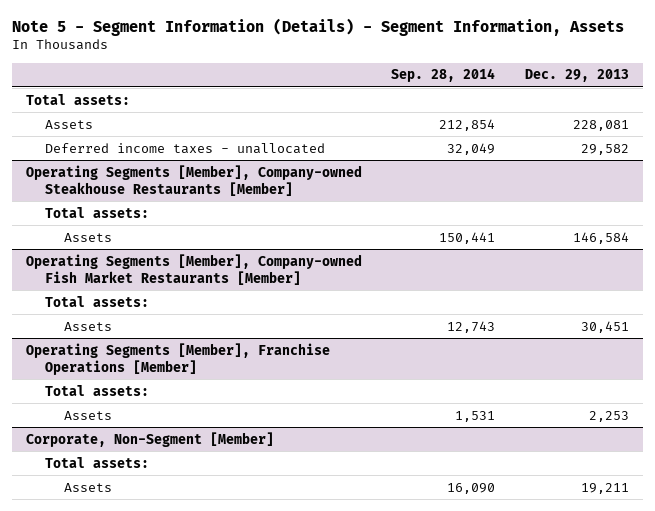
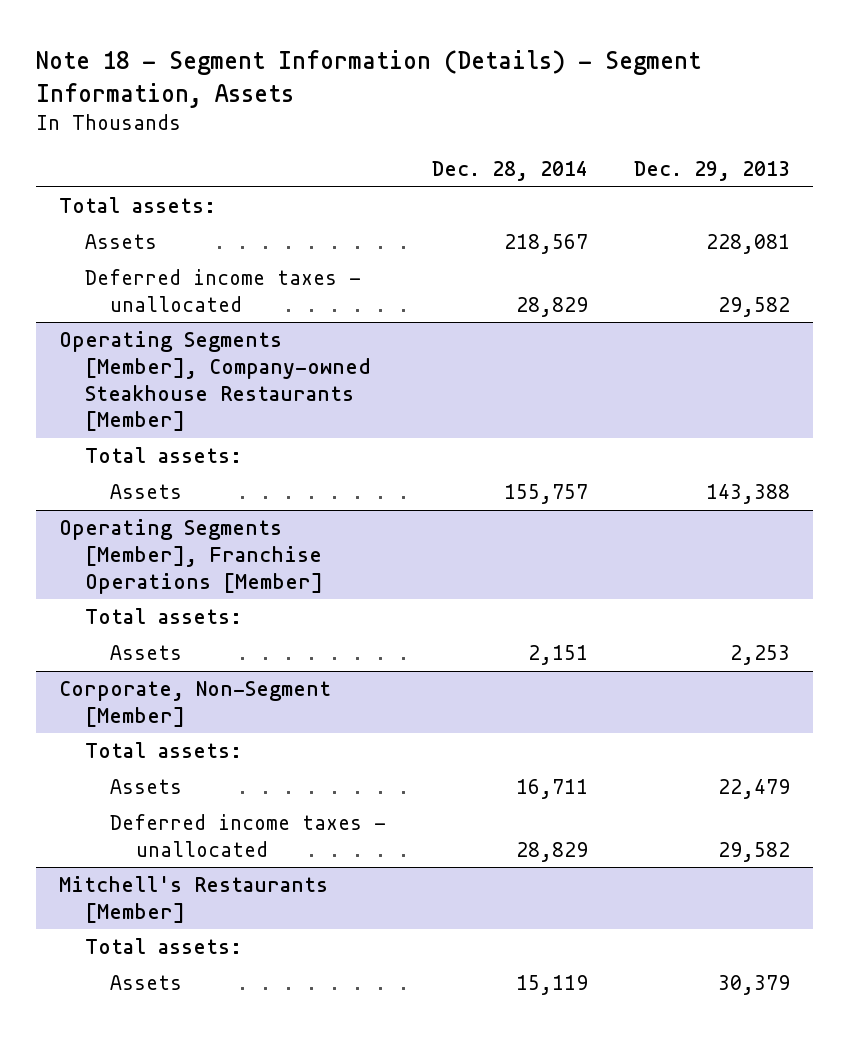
[11,17,624,36] Note 5 - Segment Information (Details) - Segment Information, Assets -> [36,49,702,108] Note 18 - Segment Information (Details) - Segment Information, Assets
[391,68,496,83] Sep. 28, 2014 -> none
none -> [432,161,589,182] Dec. 28, 2014
[26,253,363,285] Operating Segments [Member], Company-owned Fish Market Restaurants [Member] -> none
[44,295,149,307] Total assets: -> none
[63,321,112,331] Assets -> none
[572,231,629,244] 146,584 -> [705,484,790,505] 143,388
[580,482,629,494] 19,211 -> [717,779,790,800] 22,479
none -> [110,814,387,857] Deferred income taxes - unallocated
none -> [59,876,329,923] Mitchell's Restaurants [Member]
none -> [84,938,242,955] Total assets:
none -> [110,975,183,991] Assets

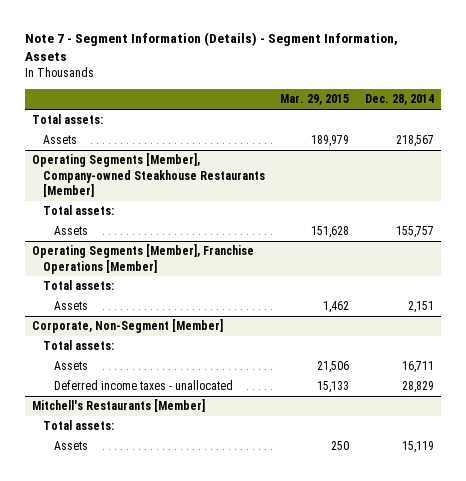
[36,49,702,108] Note 18 - Segment Information (Details) - Segment Information, Assets -> [24,31,398,62] Note 7 - Segment Information (Details) - Segment Information, Assets
[633,161,790,182] Dec. 29, 2013 -> none
none -> [280,94,350,106] Mar. 29, 2015
[84,269,361,312] Deferred income taxes - unallocated -> none

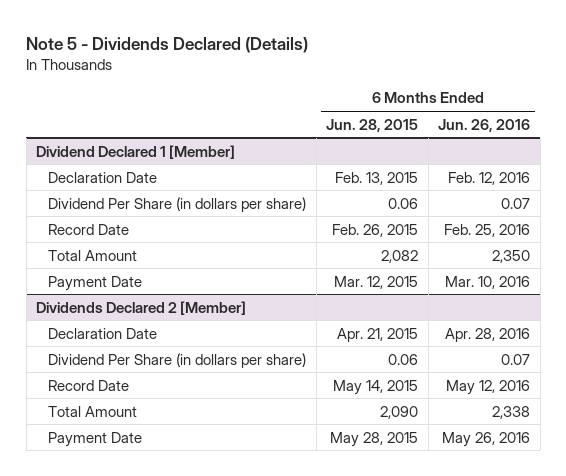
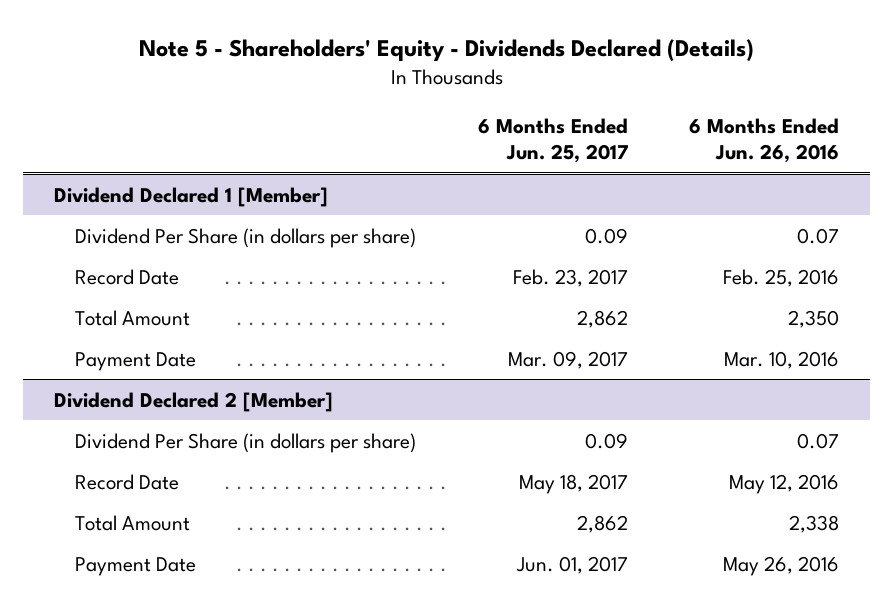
[26,36,309,53] Note 5 - Dividends Declared (Details) -> [138,38,754,61] Note 5 - Shareholders' Equity - Dividends Declared (Details)
[326,118,419,132] Jun. 28, 2015 -> none
none -> [477,117,628,163] 6 Months Ended Jun. 25, 2017
[48,171,158,183] Declaration Date -> none
[48,327,158,339] Declaration Date -> none
[36,300,247,315] Dividends Declared 2 [Member] -> [54,391,334,412] Dividend Declared 2 [Member]

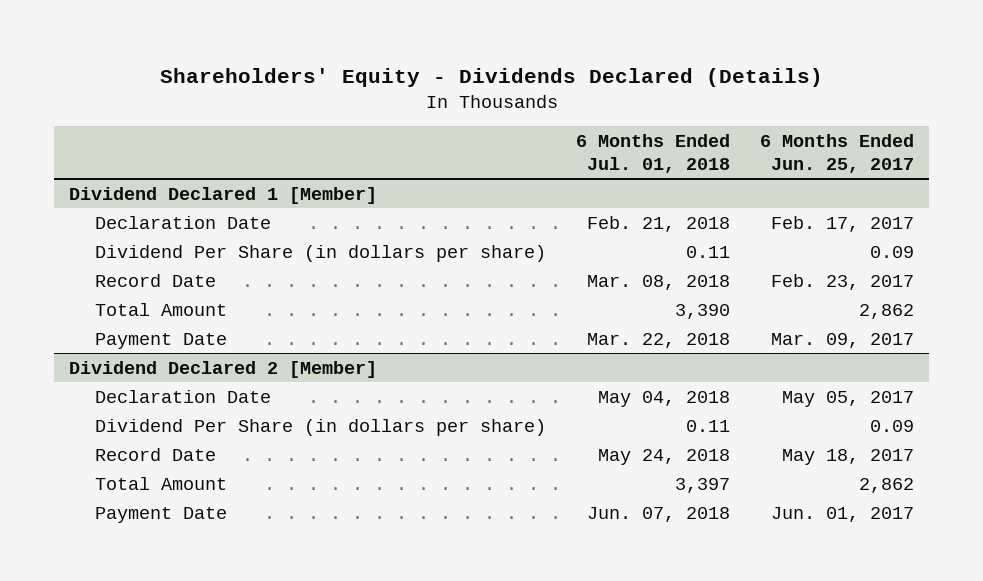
[138,38,754,61] Note 5 - Shareholders' Equity - Dividends Declared (Details) -> [159,67,823,87] Shareholders' Equity - Dividends Declared (Details)
[689,117,840,163] 6 Months Ended Jun. 26, 2016 -> none
none -> [576,134,731,173] 6 Months Ended Jul. 01, 2018
none -> [95,215,272,229] Declaration Date
none -> [95,389,272,403] Declaration Date

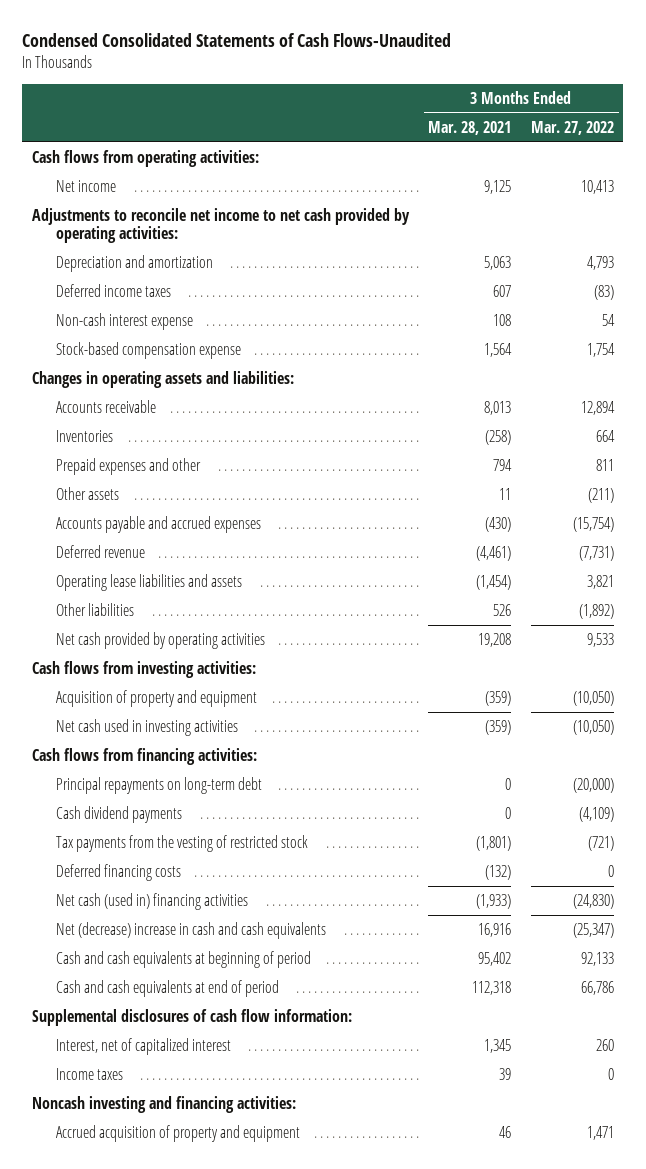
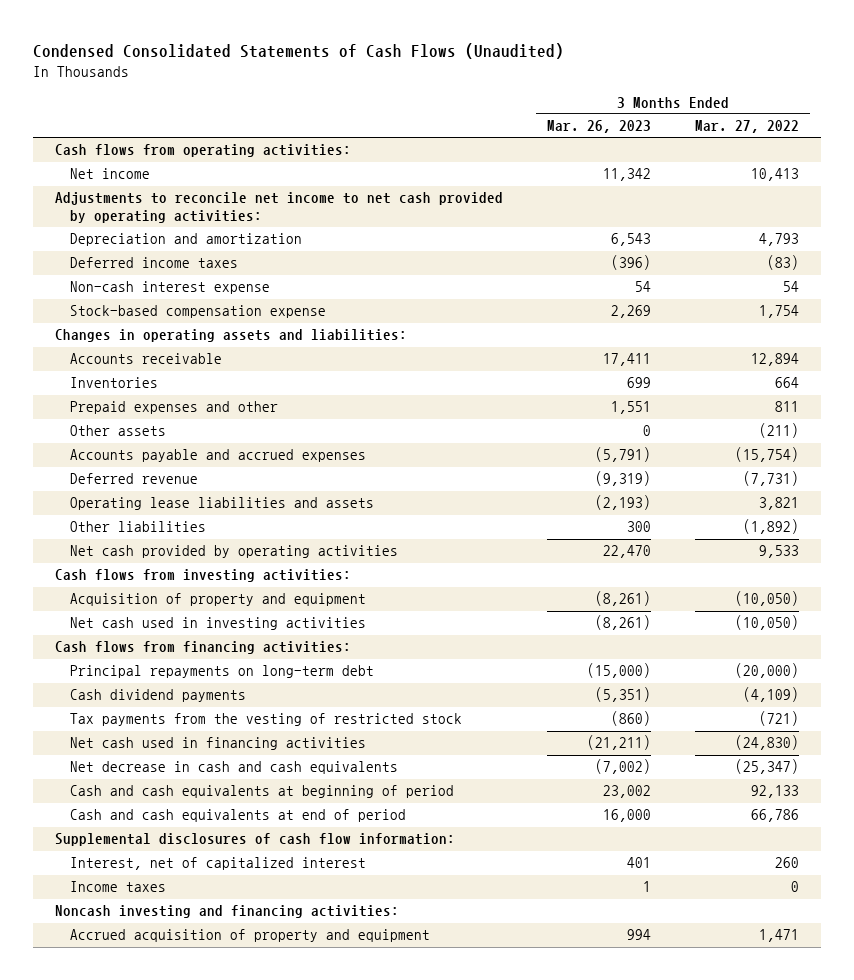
[22,32,452,47] Condensed Consolidated Statements of Cash Flows-Unaudited -> [32,42,564,59] Condensed Consolidated Statements of Cash Flows (Unaudited)
[428,120,512,135] Mar. 28, 2021 -> none
none -> [546,120,651,134] Mar. 26, 2023
[55,864,181,882] Deferred financing costs -> none
[55,893,248,911] Net cash (used in) financing activities -> [69,737,366,751] Net cash used in financing activities
[55,922,326,940] Net (decrease) increase in cash and cash equivalents -> [69,761,398,775] Net decrease in cash and cash equivalents

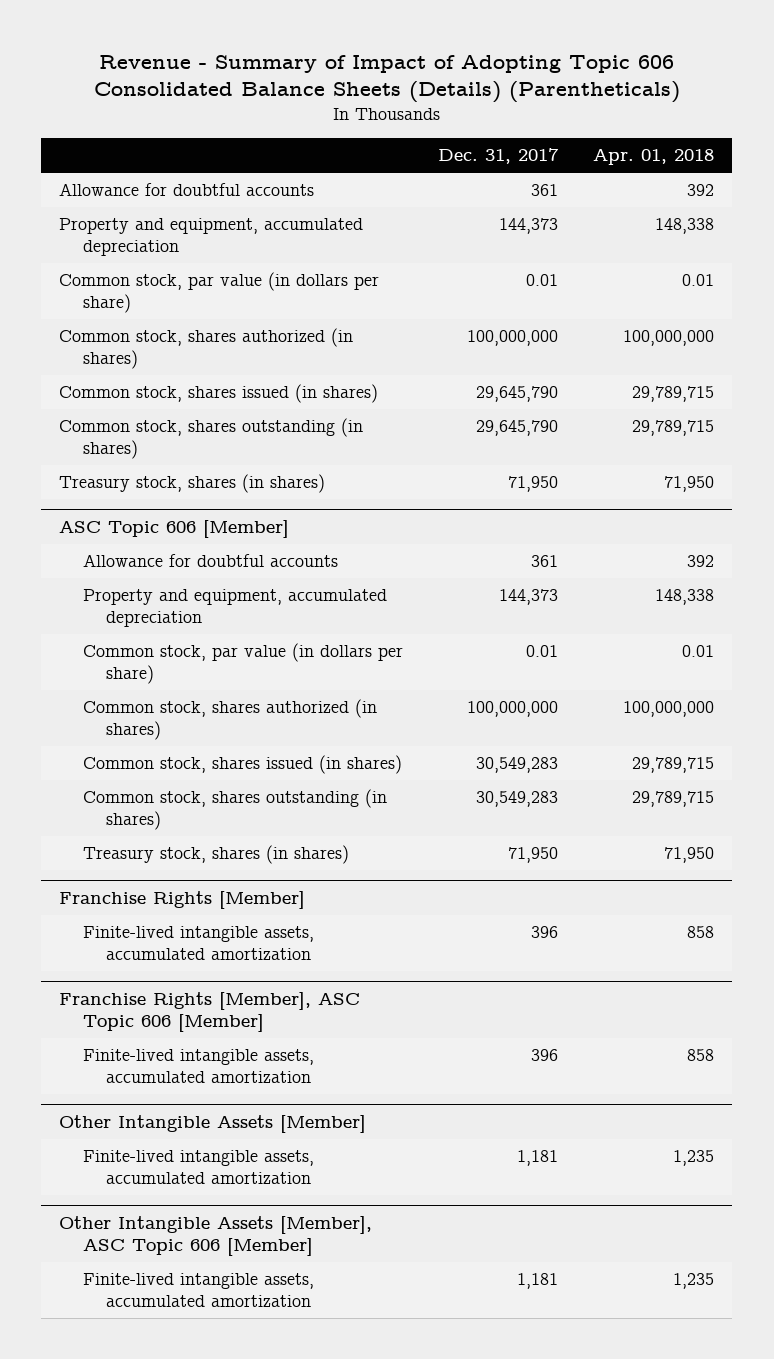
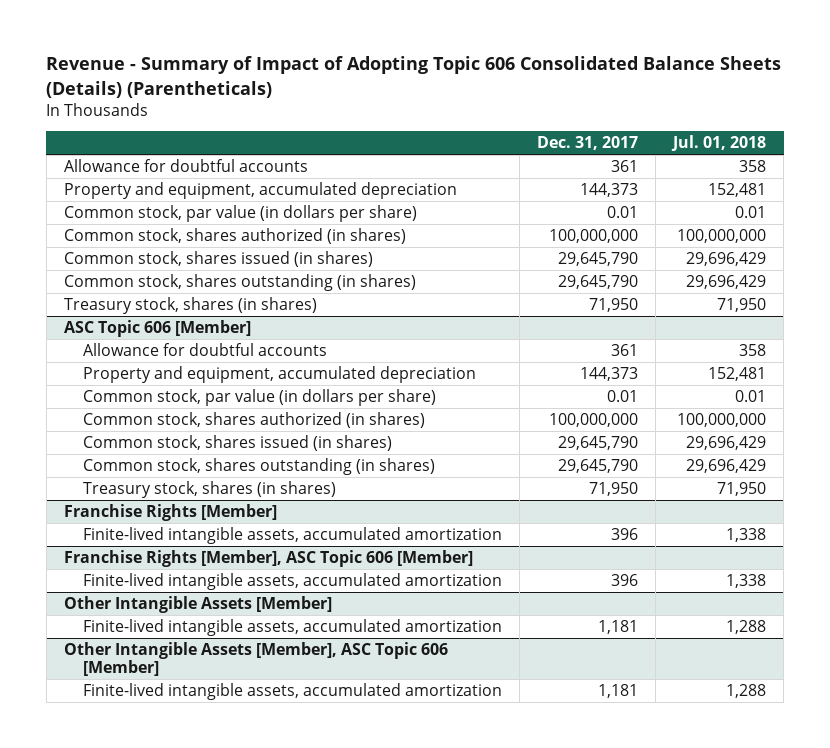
[593,149,715,166] Apr. 01, 2018 -> none
none -> [671,135,767,152] Jul. 01, 2018
[476,757,559,774] 30,549,283 -> [558,436,639,451] 29,645,790
[476,791,559,808] 30,549,283 -> [558,459,639,474] 29,645,790

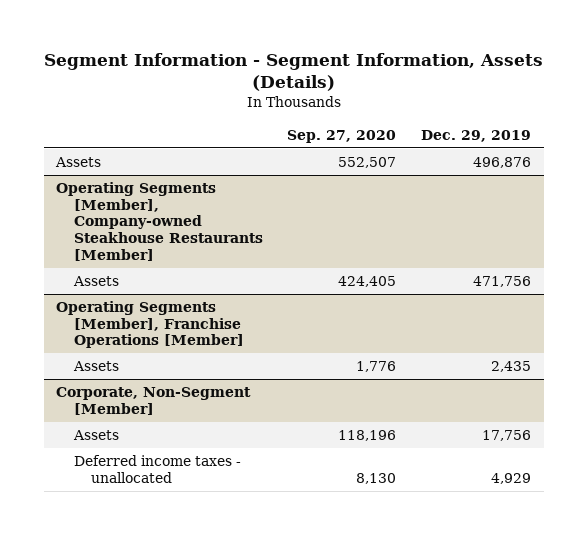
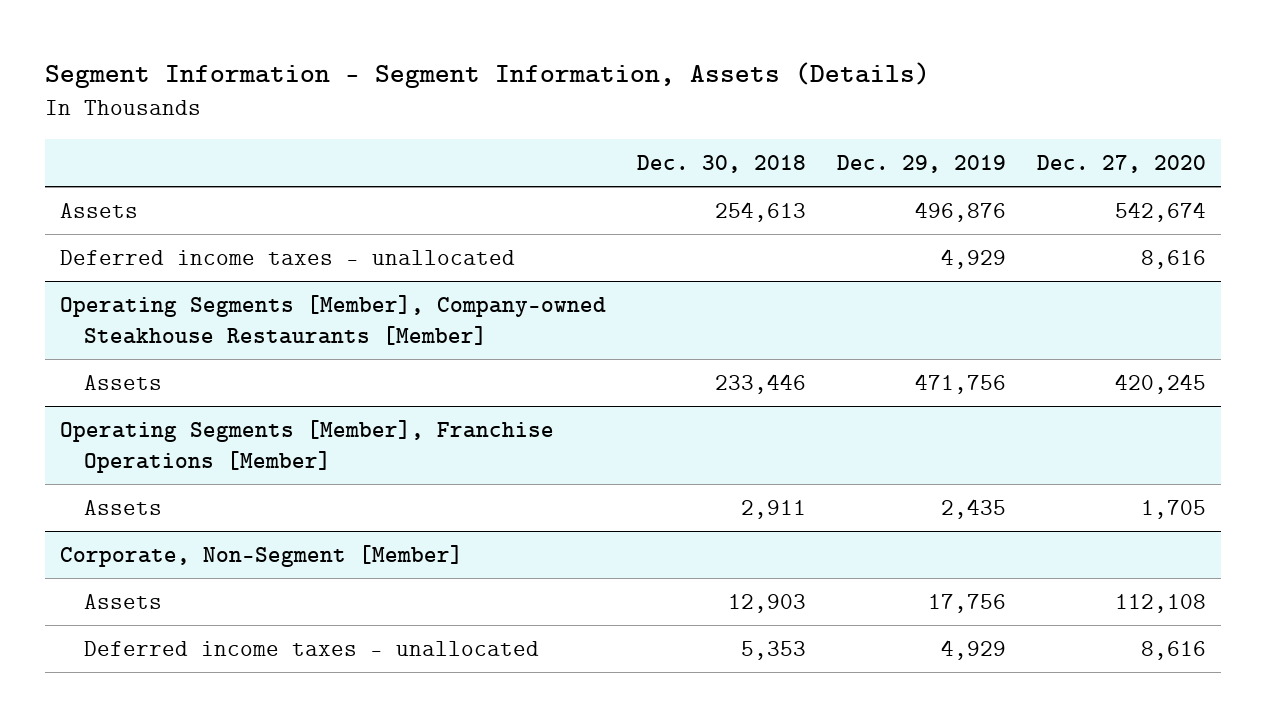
[287,129,397,143] Sep. 27, 2020 -> none
none -> [636,154,806,173] Dec. 30, 2018
none -> [1036,154,1206,173] Dec. 27, 2020
none -> [60,249,516,265] Deferred income taxes - unallocated

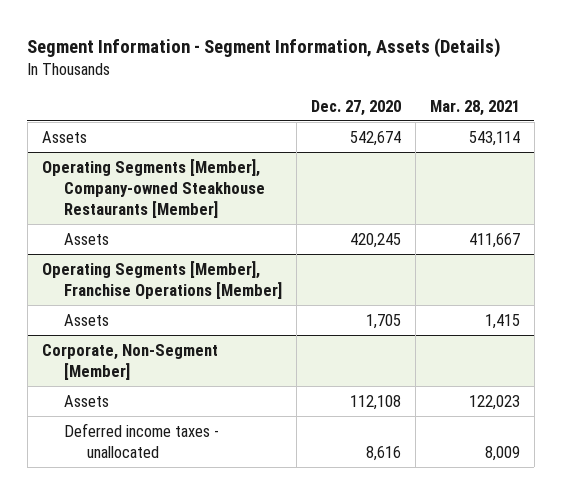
[636,154,806,173] Dec. 30, 2018 -> none
[836,154,1006,173] Dec. 29, 2019 -> none
none -> [429,99,520,116] Mar. 28, 2021
[60,249,516,265] Deferred income taxes - unallocated -> none

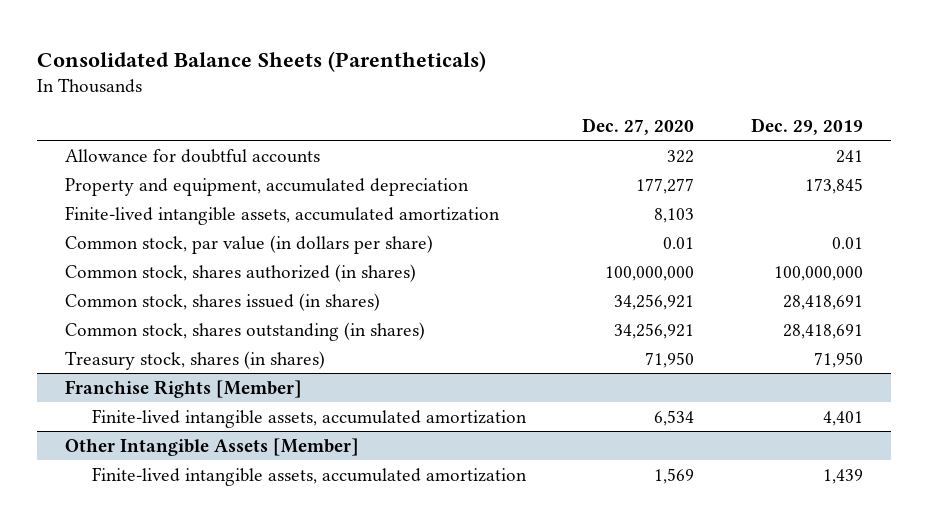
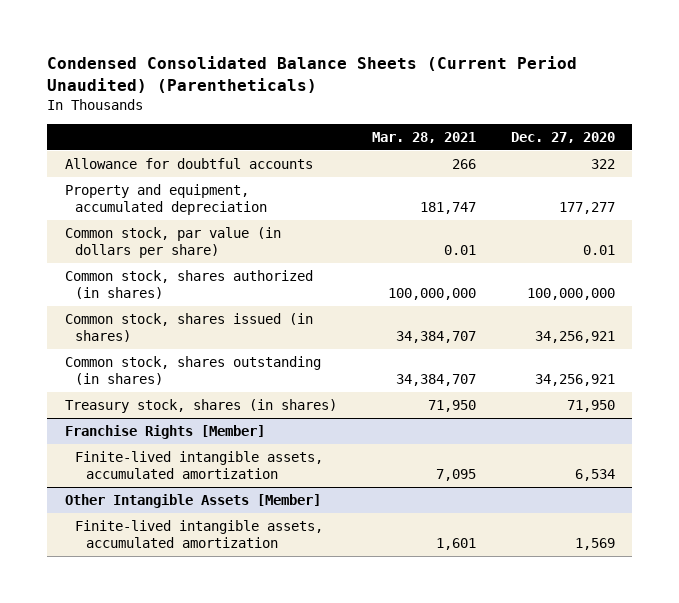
[37,50,487,72] Consolidated Balance Sheets (Parentheticals) -> [47,56,578,93] Condensed Consolidated Balance Sheets (Current Period Unaudited) (Parentheticals)
[750,117,863,135] Dec. 29, 2019 -> none
none -> [371,132,476,144] Mar. 28, 2021
[65,205,501,225] Finite-lived intangible assets, accumulated amortization -> none

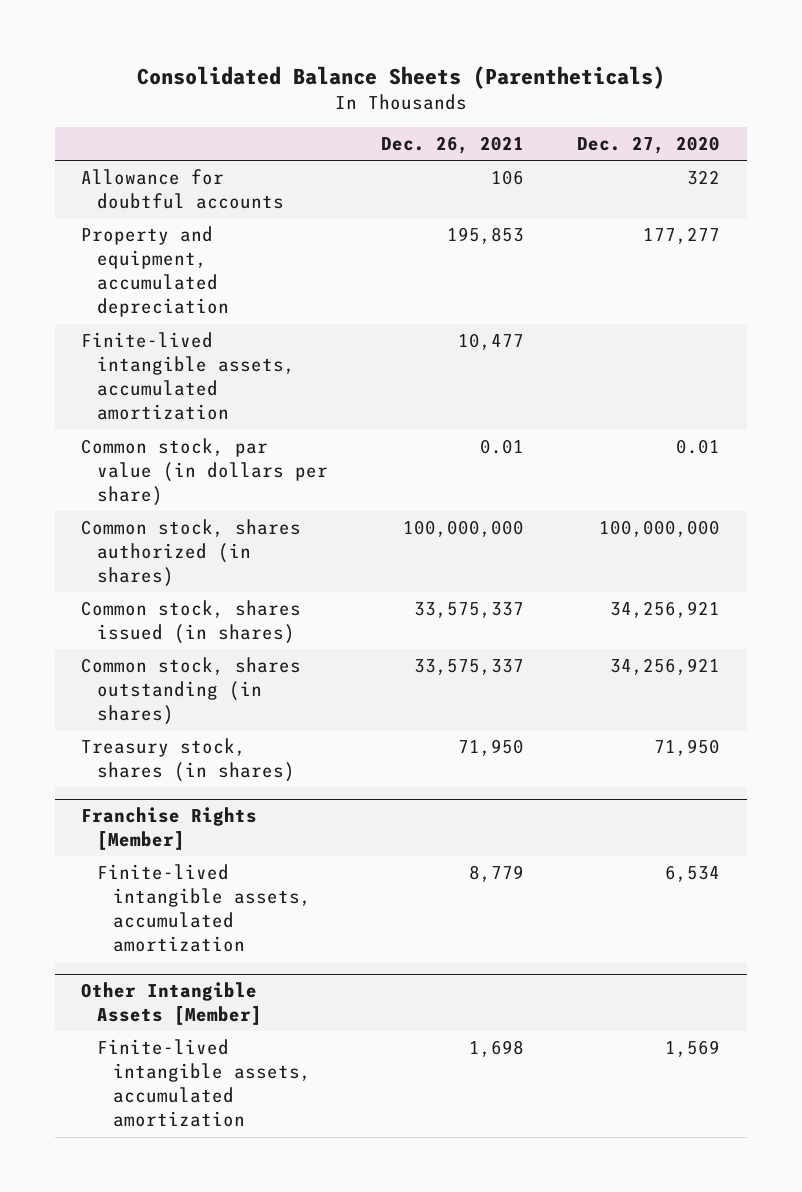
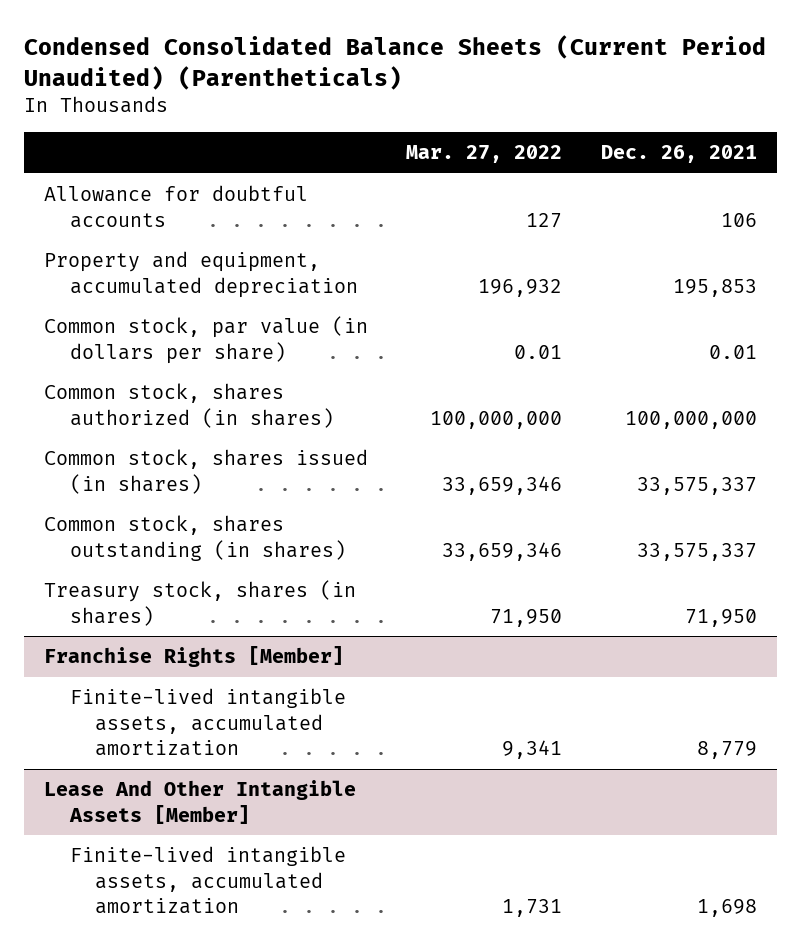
[136,65,665,89] Consolidated Balance Sheets (Parentheticals) -> [24,34,767,90] Condensed Consolidated Balance Sheets (Current Period Unaudited) (Parentheticals)
[577,136,721,155] Dec. 27, 2020 -> none
none -> [406,145,563,164] Mar. 27, 2022
[81,332,296,421] Finite-lived intangible assets, accumulated amortization -> none
[81,982,263,1026] Other Intangible Assets [Member] -> [43,780,356,824] Lease And Other Intangible Assets [Member]

